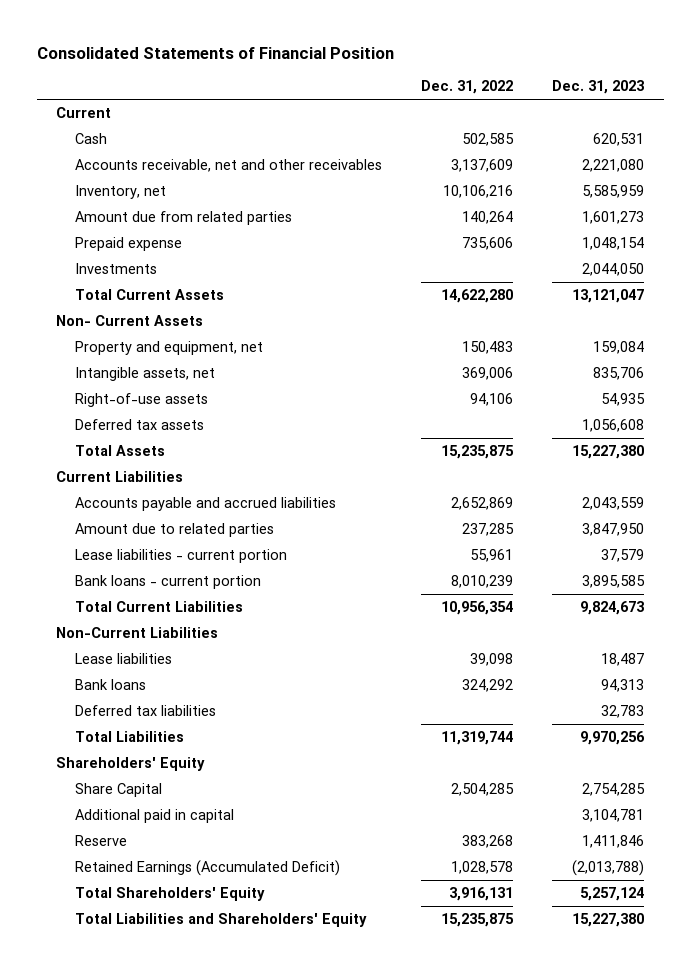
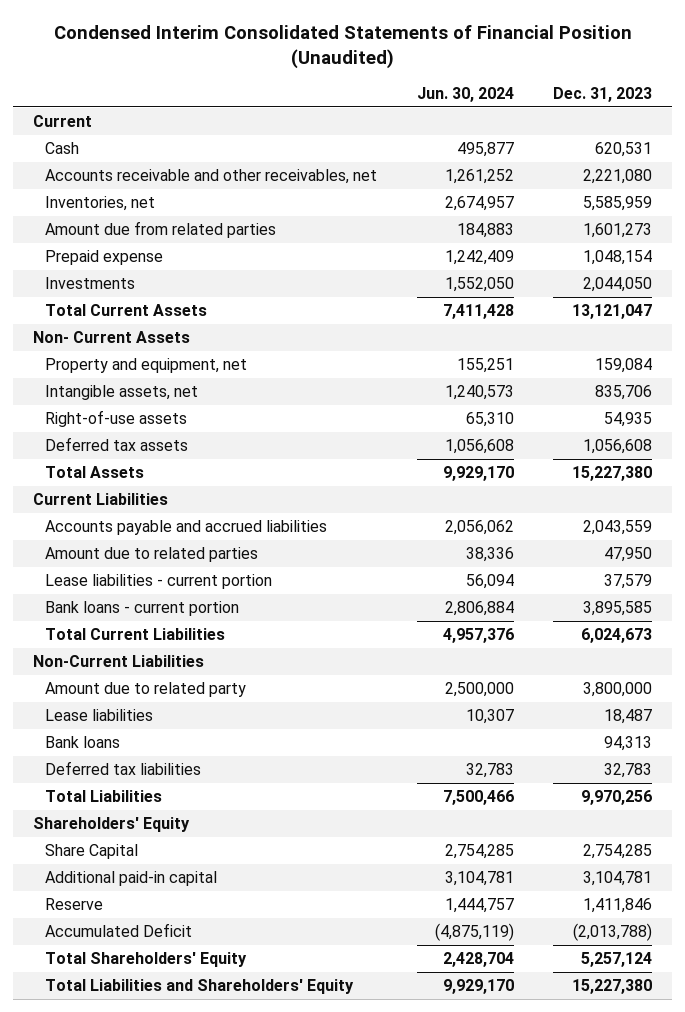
[36,47,394,60] Consolidated Statements of Financial Position -> [53,24,632,69] Condensed Interim Consolidated Statements of Financial Position (Unaudited)
[420,80,513,95] Dec. 31, 2022 -> none
none -> [416,87,514,103] Jun. 30, 2024
[74,158,382,172] Accounts receivable, net and other receivables -> [45,169,378,185] Accounts receivable and other receivables, net
[74,184,166,199] Inventory, net -> [45,196,156,212] Inventories, net
[581,522,644,536] 3,847,950 -> [604,547,653,563] 47,950
[579,600,644,615] 9,824,673 -> [581,628,653,644] 6,024,673
none -> [45,682,247,698] Amount due to related party
[74,808,234,823] Additional paid in capital -> [45,871,218,887] Additional paid-in capital
[74,859,340,876] Retained Earnings (Accumulated Deficit) -> [45,923,193,938] Accumulated Deficit

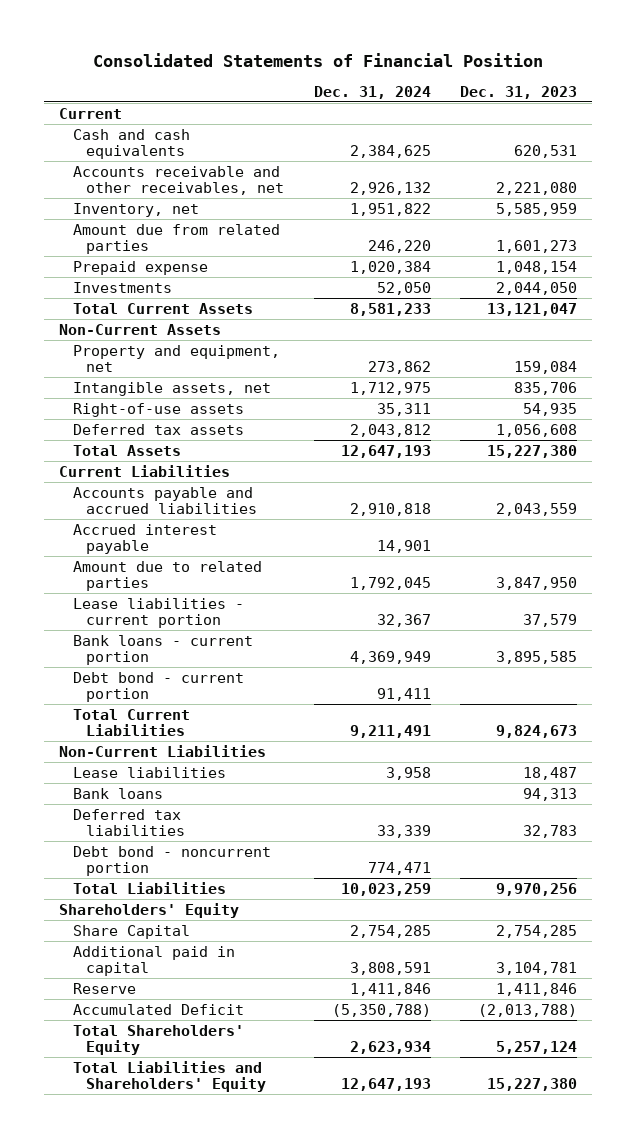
[53,24,632,69] Condensed Interim Consolidated Statements of Financial Position (Unaudited) -> [93,52,544,67] Consolidated Statements of Financial Position
[416,87,514,103] Jun. 30, 2024 -> none
none -> [313,85,431,99] Dec. 31, 2024
[45,142,80,155] Cash -> [72,128,190,160] Cash and cash equivalents
[45,196,156,212] Inventories, net -> [72,202,199,217] Inventory, net
[33,331,191,344] Non- Current Assets -> [59,323,222,335] Non-Current Assets
none -> [72,523,217,555] Accrued interest payable
[604,547,653,563] 47,950 -> [496,577,578,591] 3,847,950
none -> [72,671,244,703] Debt bond - current portion
[581,628,653,644] 6,024,673 -> [496,725,578,739] 9,824,673
[45,682,247,698] Amount due to related party -> none
none -> [72,845,271,877] Debt bond - noncurrent portion
[45,871,218,887] Additional paid-in capital -> [72,945,235,977] Additional paid in capital

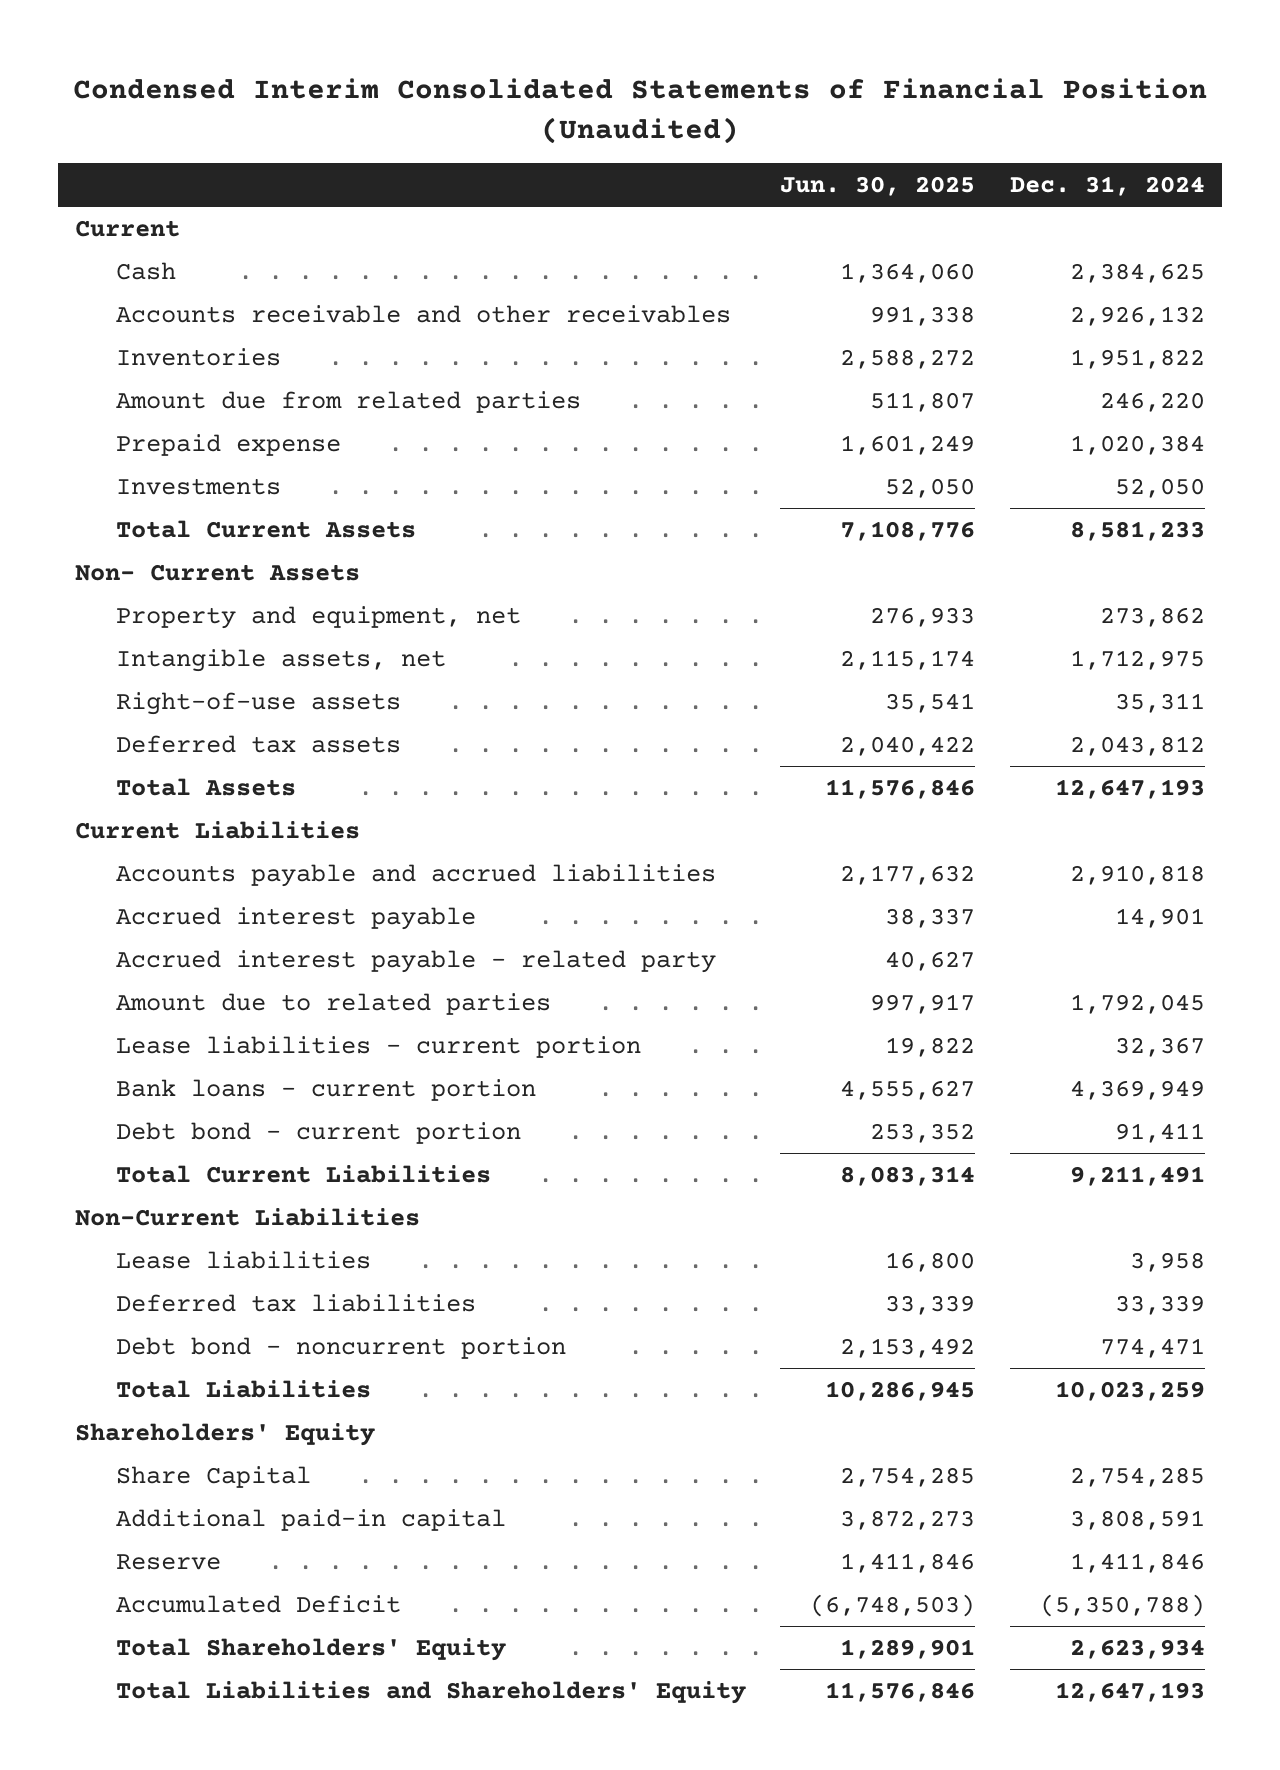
[93,52,544,67] Consolidated Statements of Financial Position -> [72,77,1207,144] Condensed Interim Consolidated Statements of Financial Position (Unaudited)
[460,85,578,99] Dec. 31, 2023 -> none
none -> [780,176,976,197] Jun. 30, 2025
[72,128,190,160] Cash and cash equivalents -> [115,261,176,280] Cash
[72,165,285,196] Accounts receivable and other receivables, net -> [115,304,731,323] Accounts receivable and other receivables
[72,202,199,217] Inventory, net -> [115,347,281,366] Inventories
[59,323,222,335] Non-Current Assets -> [75,563,361,581] Non- Current Assets
none -> [115,949,716,973] Accrued interest payable - related party
[72,787,163,799] Bank loans -> none
[72,945,235,977] Additional paid in capital -> [115,1508,506,1531] Additional paid-in capital

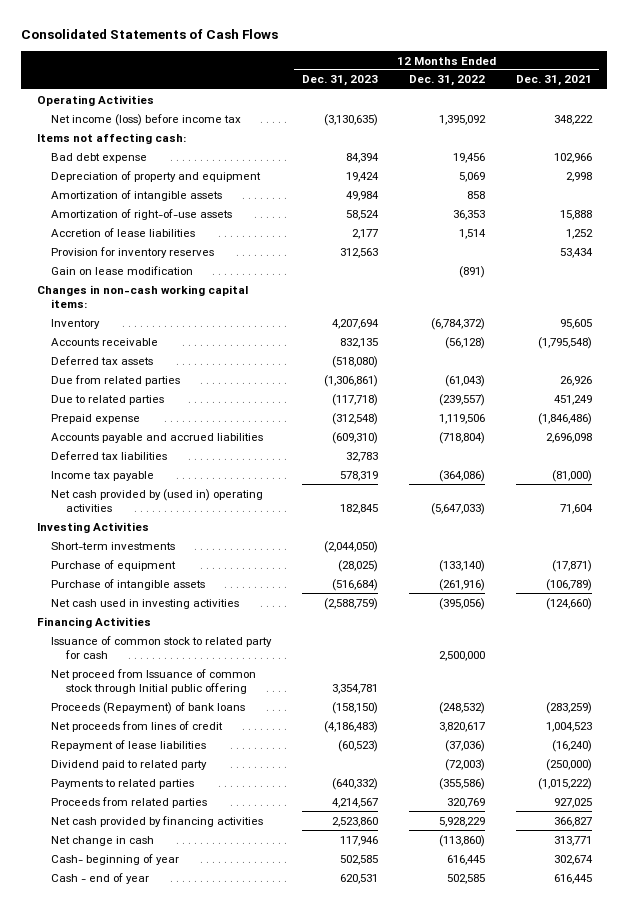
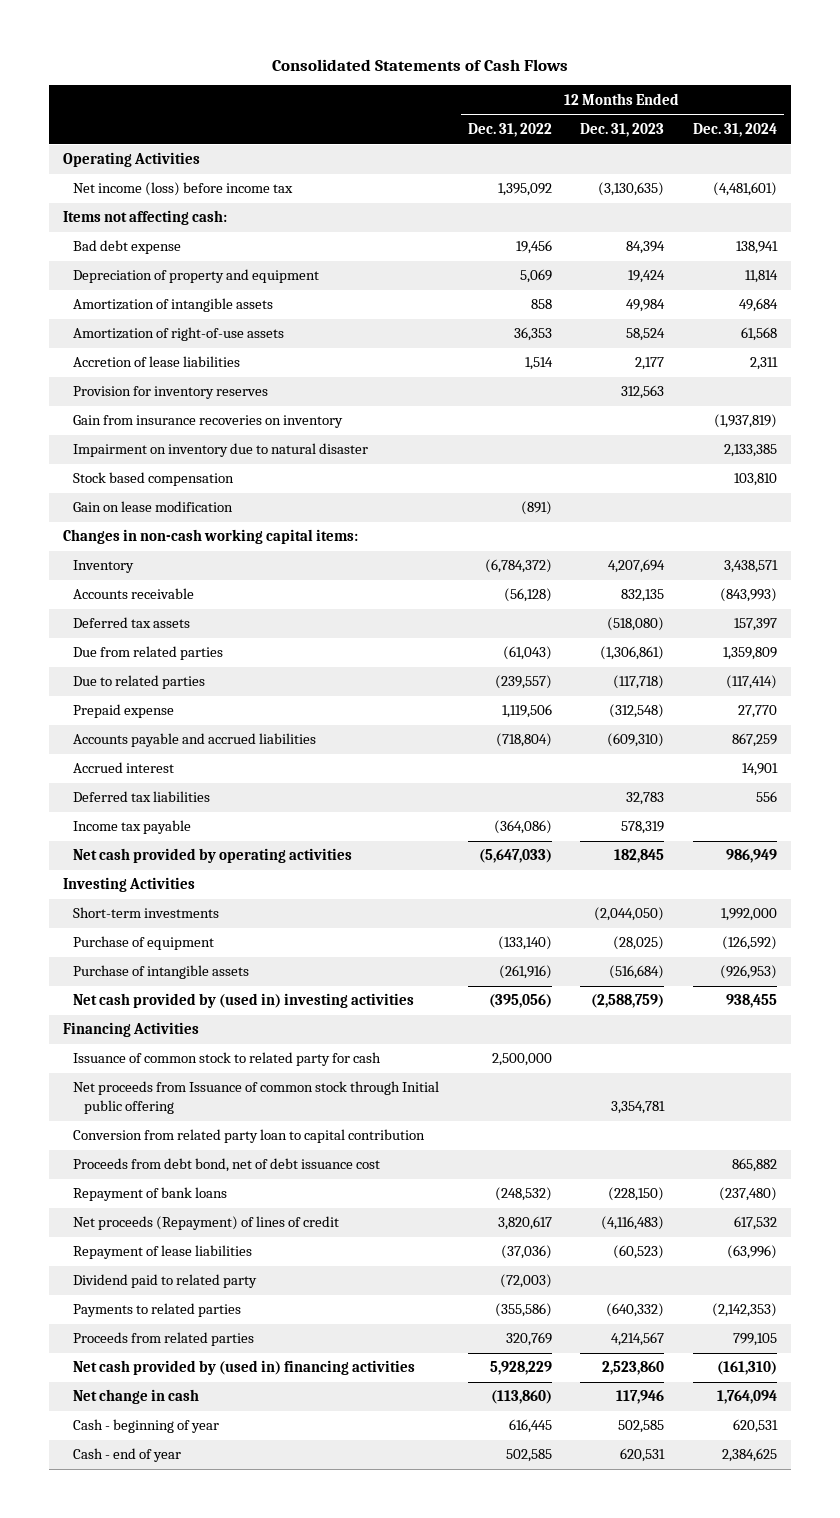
[515,75,592,87] Dec. 31, 2021 -> none
none -> [692,123,777,138] Dec. 31, 2024
none -> [73,415,344,429] Gain from insurance recoveries on inventory
none -> [73,443,369,458] Impairment on inventory due to natural disaster
none -> [73,472,235,487] Stock based compensation
none -> [73,762,175,774] Accrued interest
[51,488,264,512] Net cash provided by (used in) operating activities -> [73,848,353,864] Net cash provided by operating activities
[51,598,240,609] Net cash used in investing activities -> [73,993,415,1009] Net cash provided by (used in) investing activities
[51,668,257,694] Net proceed from Issuance of common stock through Initial public offering -> [73,1081,440,1115] Net proceeds from Issuance of common stock through Initial public offering
none -> [73,1129,426,1144] Conversion from related party loan to capital contribution
none -> [73,1158,381,1173] Proceeds from debt bond, net of debt issuance cost
[51,701,246,714] Proceeds (Repayment) of bank loans -> [73,1187,228,1202] Repayment of bank loans
[332,701,379,714] (158,150) -> [608,1187,665,1202] (228,150)
[51,720,224,732] Net proceeds from lines of credit -> [73,1216,340,1231] Net proceeds (Repayment) of lines of credit
[324,720,379,733] (4,186,483) -> [601,1216,665,1231] (4,116,483)
[51,815,264,827] Net cash provided by financing activities -> [73,1360,416,1376] Net cash provided by (used in) financing activities
[51,853,180,865] Cash- beginning of year -> [73,1419,220,1434] Cash - beginning of year

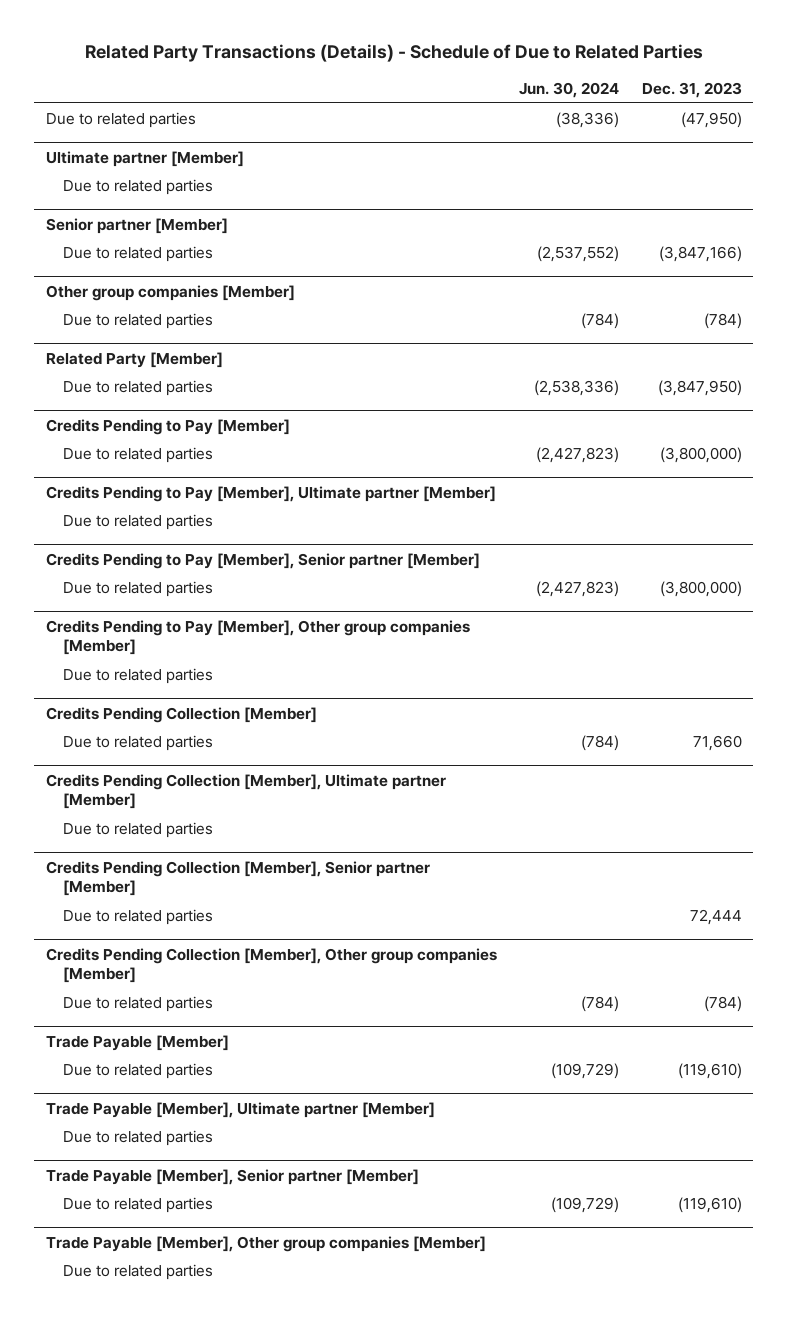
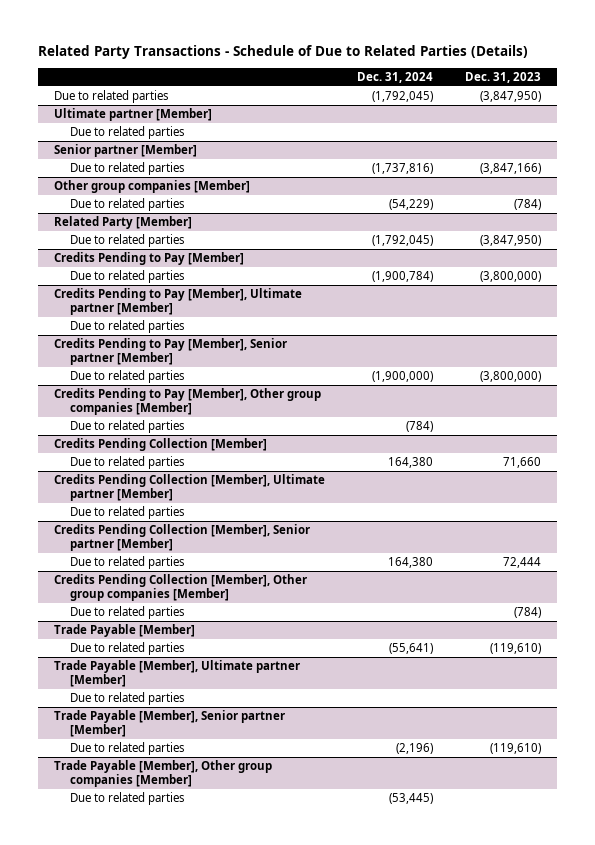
[84,44,703,63] Related Party Transactions (Details) - Schedule of Due to Related Parties -> [38,45,529,60] Related Party Transactions - Schedule of Due to Related Parties (Details)
[519,81,620,98] Jun. 30, 2024 -> none
none -> [356,71,433,83] Dec. 31, 2024
[680,111,742,128] (47,950) -> [479,91,541,103] (3,847,950)

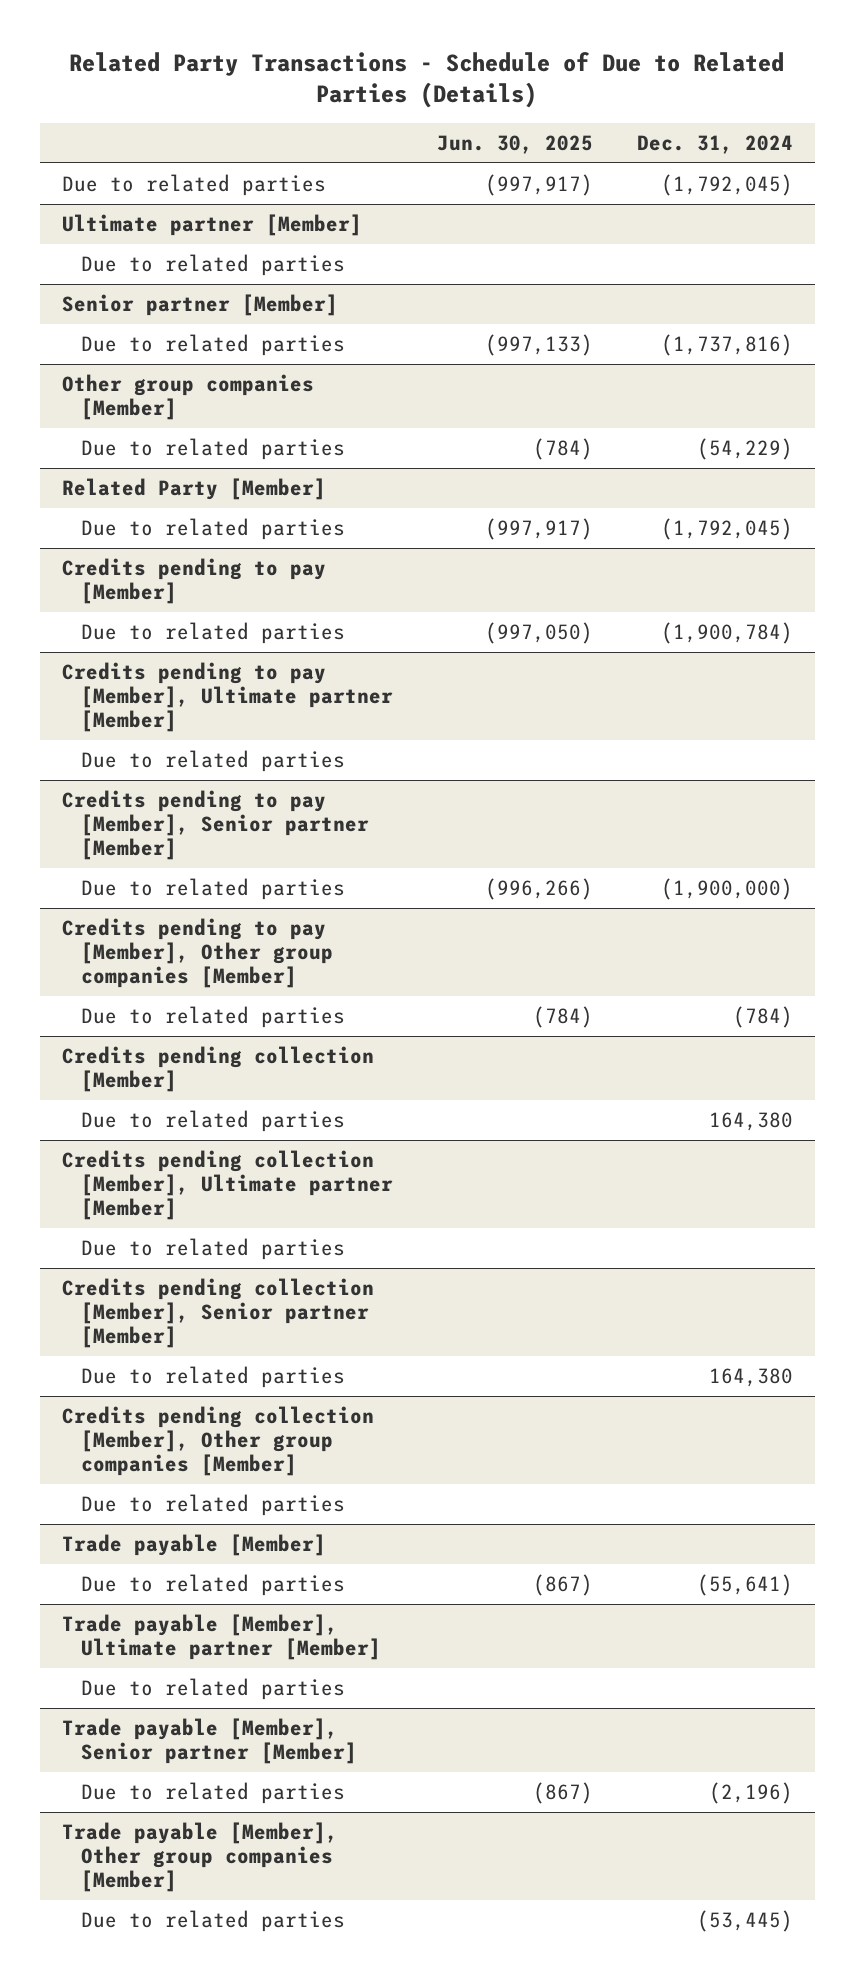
[464,71,541,83] Dec. 31, 2023 -> none
none -> [437,134,594,154] Jun. 30, 2025
[54,252,245,266] Credits Pending to Pay [Member] -> [61,558,326,604] Credits pending to pay [Member]
[54,288,303,316] Credits Pending to Pay [Member], Ultimate partner [Member] -> [61,662,394,732] Credits pending to pay [Member], Ultimate partner [Member]
[54,338,288,366] Credits Pending to Pay [Member], Senior partner [Member] -> [61,790,370,860] Credits pending to pay [Member], Senior partner [Member]
[54,388,322,416] Credits Pending to Pay [Member], Other group companies [Member] -> [61,918,334,988] Credits pending to pay [Member], Other group companies [Member]
[54,438,268,452] Credits Pending Collection [Member] -> [61,1046,374,1092] Credits pending collection [Member]
[54,474,326,502] Credits Pending Collection [Member], Ultimate partner [Member] -> [61,1150,394,1220] Credits pending collection [Member], Ultimate partner [Member]
[54,524,311,552] Credits Pending Collection [Member], Senior partner [Member] -> [61,1278,374,1348] Credits pending collection [Member], Senior partner [Member]
[54,574,308,602] Credits Pending Collection [Member], Other group companies [Member] -> [61,1406,374,1476] Credits pending collection [Member], Other group companies [Member]
[54,624,196,638] Trade Payable [Member] -> [61,1534,326,1557] Trade payable [Member]
[54,660,301,688] Trade Payable [Member], Ultimate partner [Member] -> [61,1614,382,1660] Trade payable [Member], Ultimate partner [Member]
[54,710,286,738] Trade Payable [Member], Senior partner [Member] -> [61,1718,358,1764] Trade payable [Member], Senior partner [Member]
[54,760,273,788] Trade Payable [Member], Other group companies [Member] -> [61,1822,338,1892] Trade payable [Member], Other group companies [Member]

